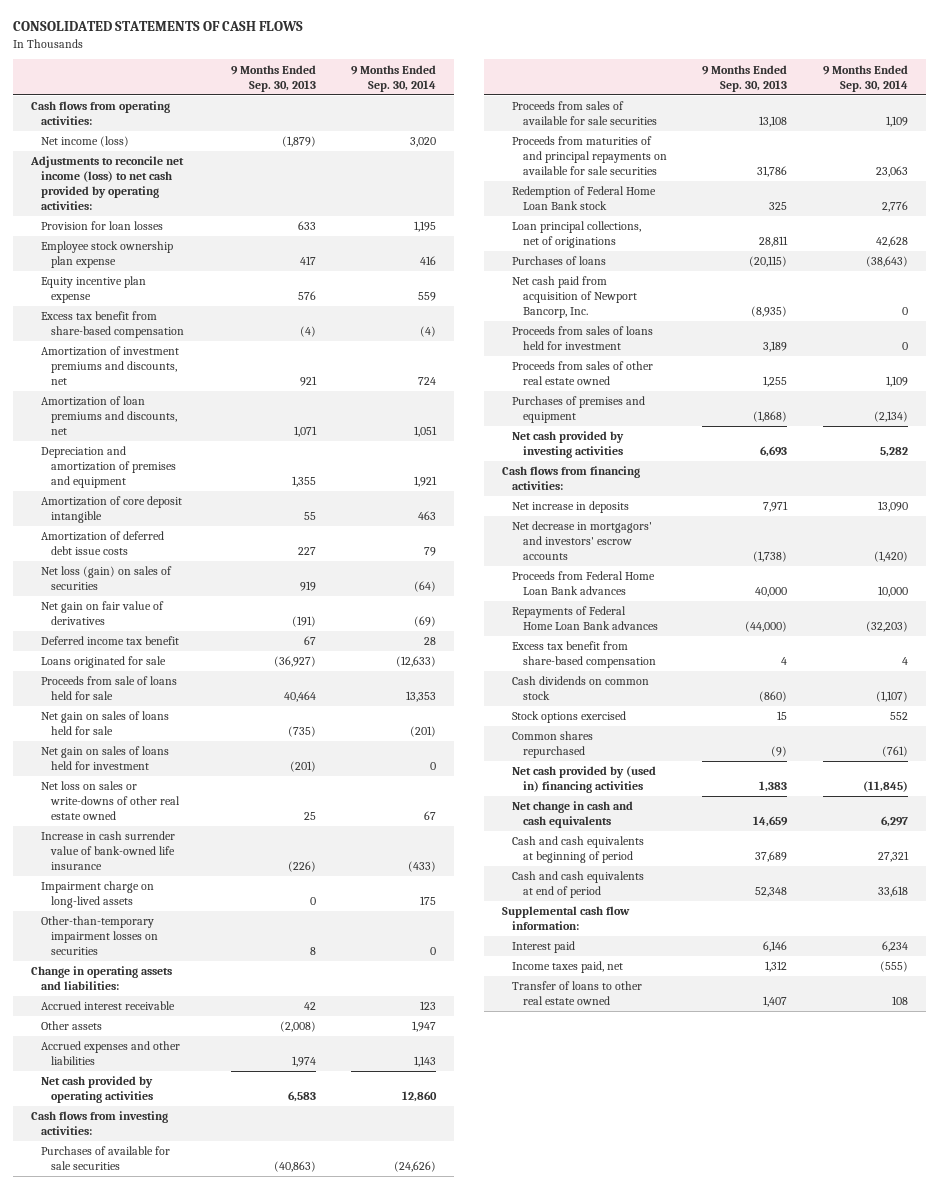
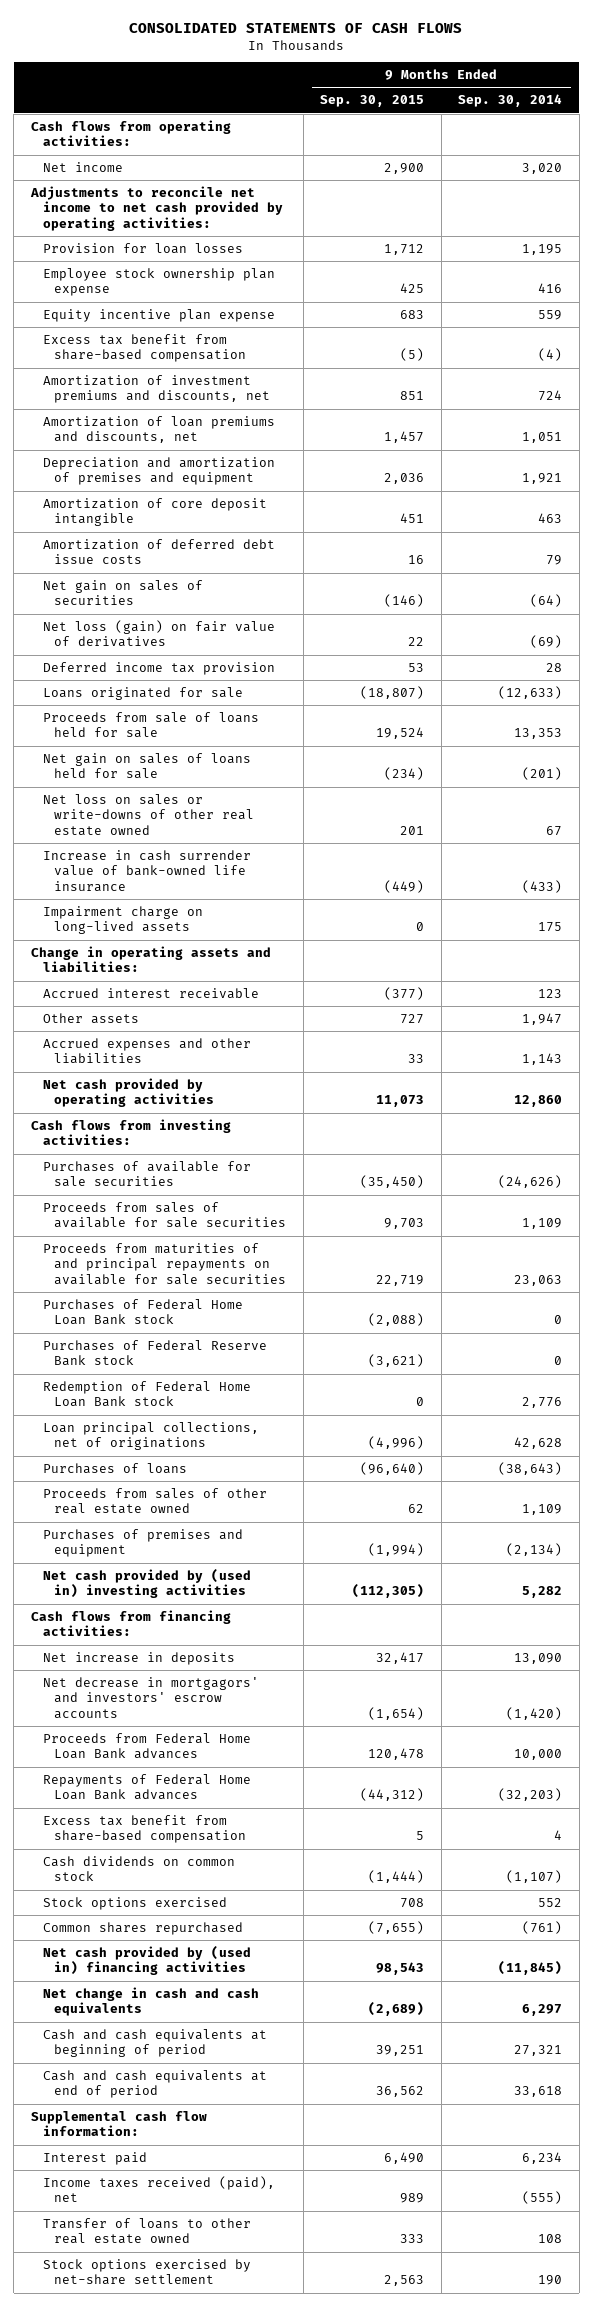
[230,64,316,92] 9 Months Ended Sep. 30, 2013 -> none
none -> [320,95,425,108] Sep. 30, 2015
[40,136,129,148] Net income (loss) -> [42,161,123,172] Net income
[29,156,184,211] Adjustments to reconcile net income (loss) to net cash provided by operating activities: -> [29,185,283,231] Adjustments to reconcile net income to net cash provided by operating activities:
[40,566,172,591] Net loss (gain) on sales of securities -> [42,579,203,606] Net gain on sales of securities
[40,601,164,626] Net gain on fair value of derivatives -> [42,619,275,648] Net loss (gain) on fair value of derivatives
[40,636,179,646] Deferred income tax benefit -> [42,661,275,675] Deferred income tax provision
[40,746,169,771] Net gain on sales of loans held for investment -> none
[40,916,159,956] Other-than-temporary impairment losses on securities -> none
none -> [42,1298,243,1326] Purchases of Federal Home Loan Bank stock
none -> [42,1339,267,1367] Purchases of Federal Reserve Bank stock
[512,276,637,319] Net cash paid from acquisition of Newport Bancorp, Inc. -> none
[512,326,654,351] Proceeds from sales of loans held for investment -> none
[512,431,625,459] Net cash provided by investing activities -> [42,1568,251,1599] Net cash provided by (used in) investing activities
[512,961,624,974] Income taxes paid, net -> [42,2175,275,2203] Income taxes received (paid), net
none -> [42,2258,251,2286] Stock options exercised by net-share settlement

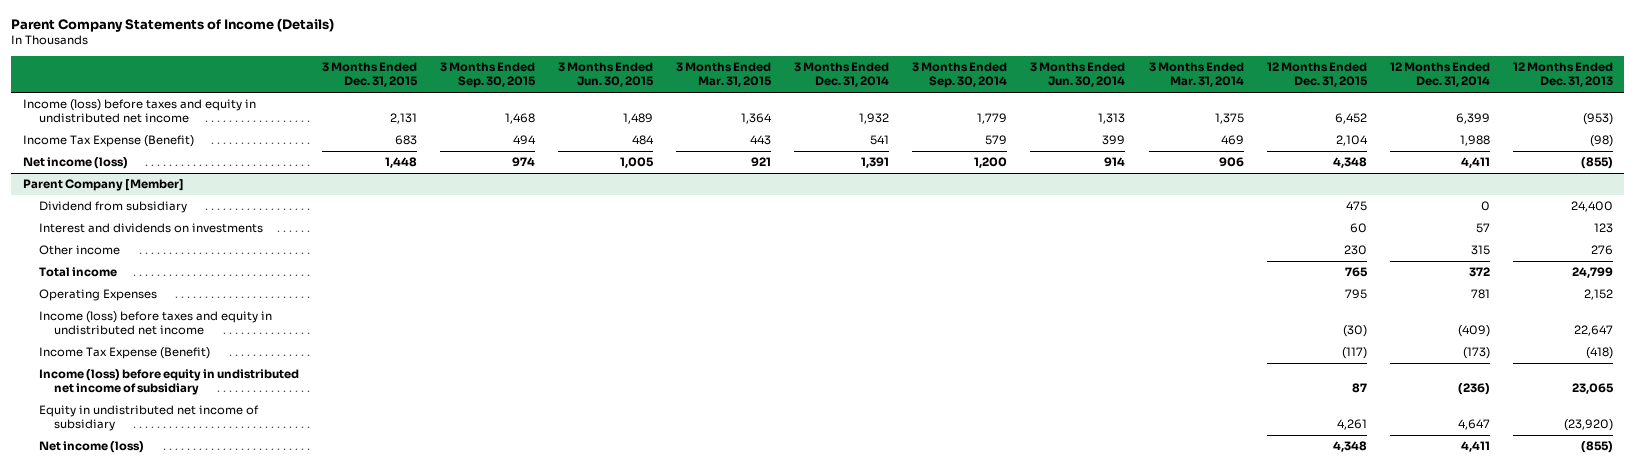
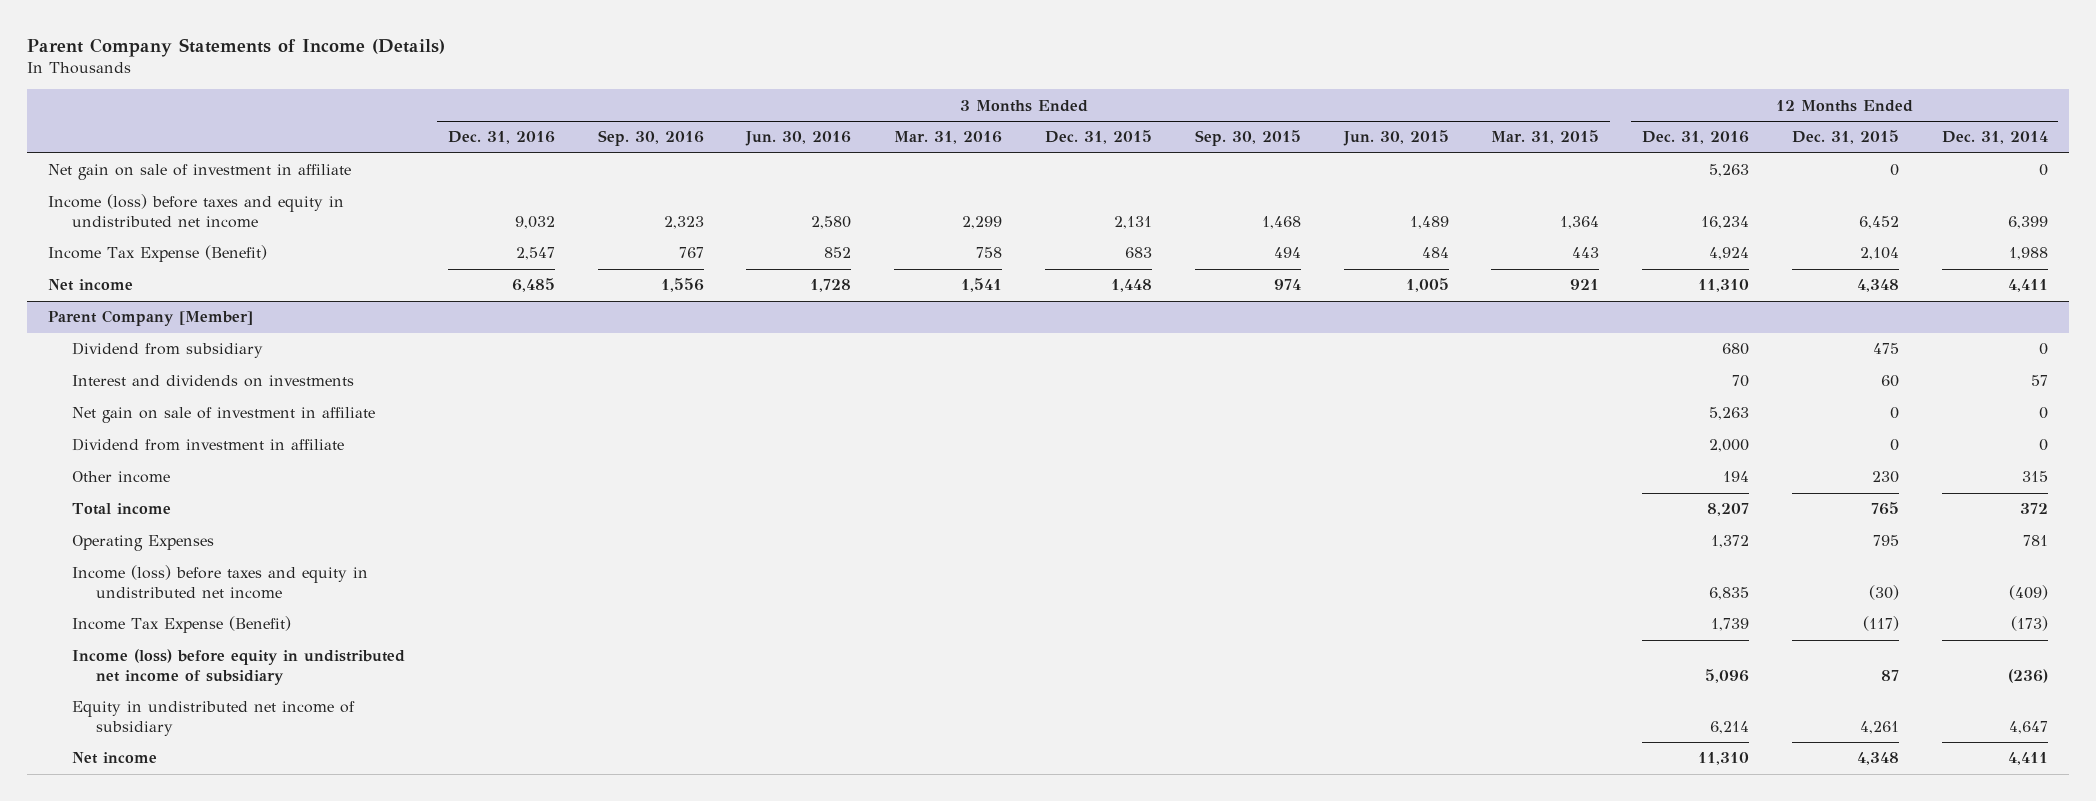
[794,61,890,88] 3 Months Ended Dec. 31, 2014 -> none
[912,61,1008,89] 3 Months Ended Sep. 30, 2014 -> none
[1030,61,1126,88] 3 Months Ended Jun. 30, 2014 -> none
[1148,61,1244,88] 3 Months Ended Mar. 31, 2014 -> none
[1512,61,1613,88] 12 Months Ended Dec. 31, 2013 -> none
none -> [447,131,555,145] Dec. 31, 2016
none -> [597,130,704,147] Sep. 30, 2016
none -> [745,131,852,147] Jun. 30, 2016
none -> [894,131,1003,145] Mar. 31, 2016
none -> [1642,131,1750,145] Dec. 31, 2016
none -> [47,164,351,181] Net gain on sale of investment in affiliate
[22,157,128,170] Net income (loss) -> [47,279,133,292] Net income
none -> [72,407,376,424] Net gain on sale of investment in affiliate
none -> [72,438,345,452] Dividend from investment in affiliate
[38,441,144,454] Net income (loss) -> [72,752,158,765] Net income

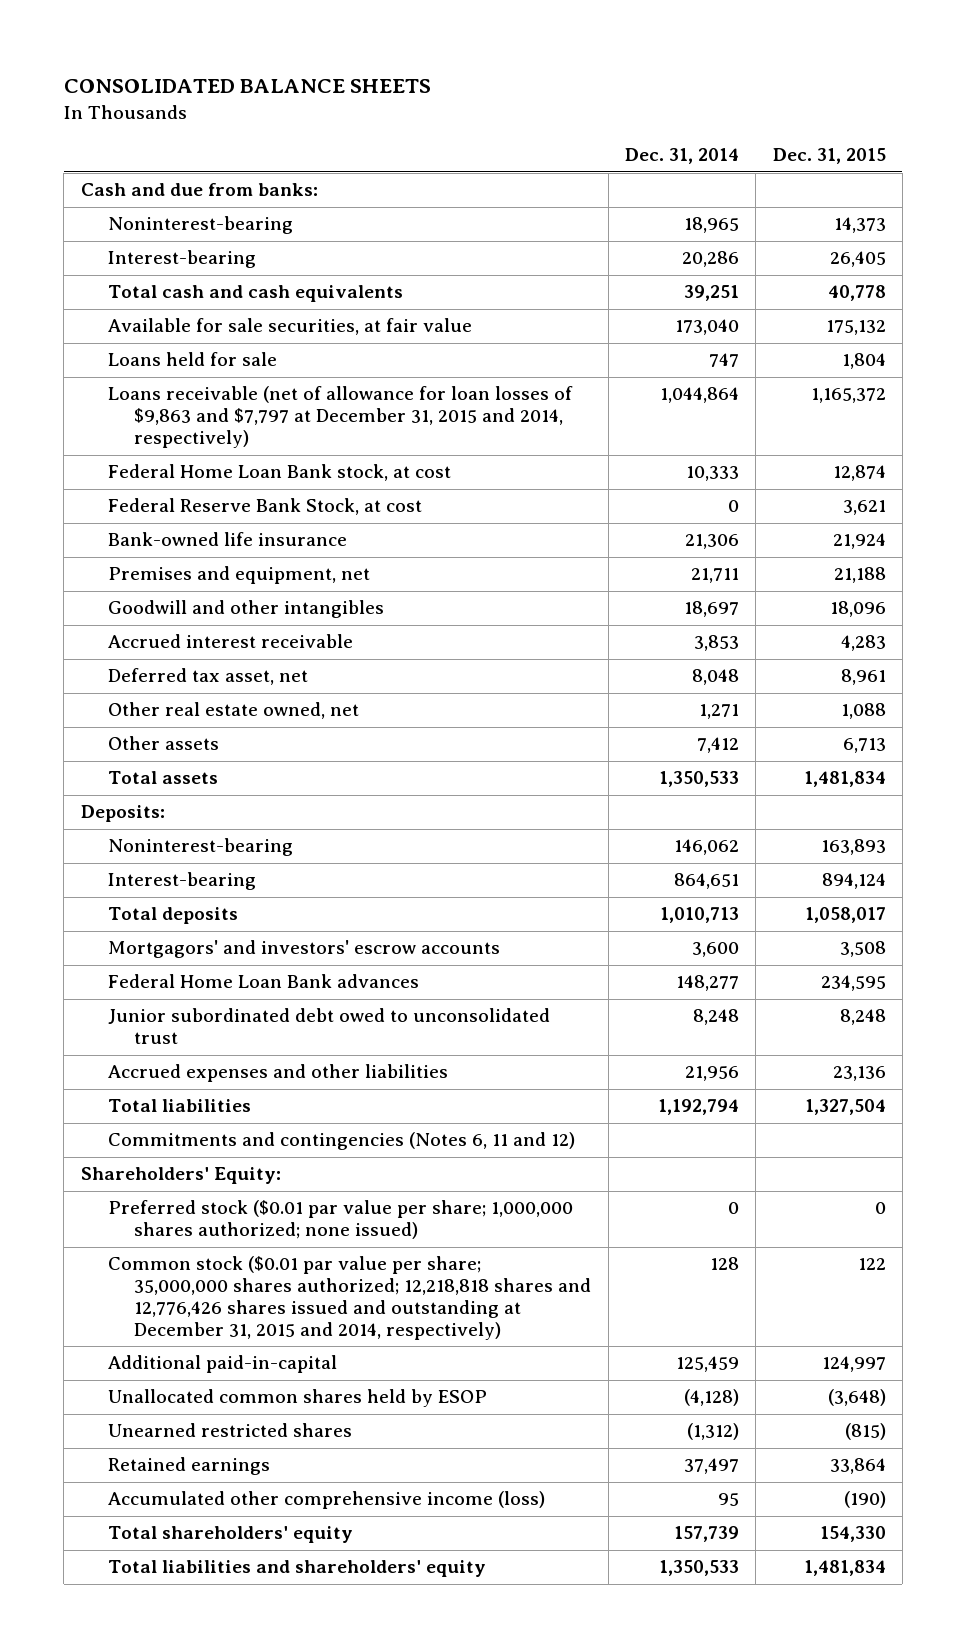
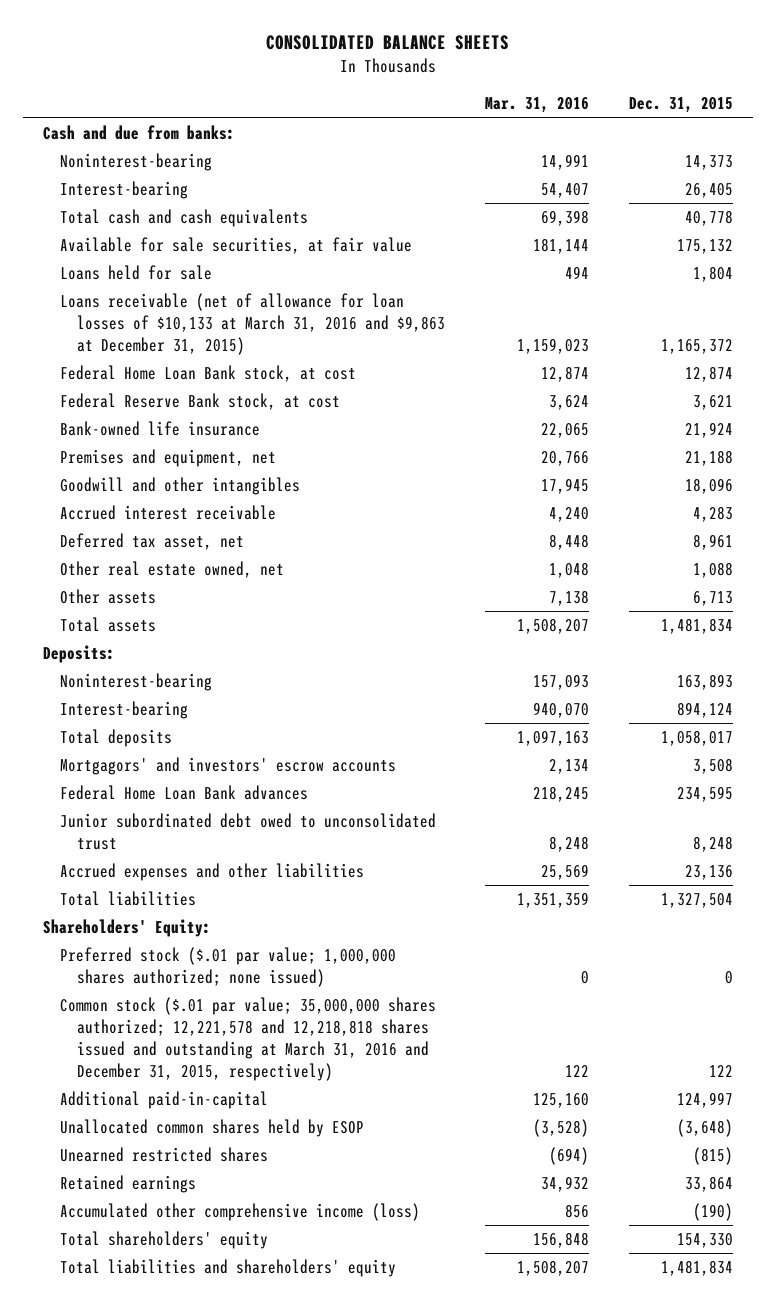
[625,148,740,165] Dec. 31, 2014 -> none
none -> [484,97,589,114] Mar. 31, 2016
[107,386,573,449] Loans receivable (net of allowance for loan losses of $9,863 and $7,797 at December 31, 2015 and 2014, respectively) -> [59,293,446,356] Loans receivable (net of allowance for loan losses of $10,133 at March 31, 2016 and $9,863 at December 31, 2015)
[107,498,422,516] Federal Reserve Bank Stock, at cost -> [59,393,340,411] Federal Reserve Bank stock, at cost
[107,1132,575,1151] Commitments and contingencies (Notes 6, 11 and 12) -> none
[107,1200,573,1240] Preferred stock ($0.01 par value per share; 1,000,000 shares authorized; none issued) -> [59,947,396,988] Preferred stock ($.01 par value; 1,000,000 shares authorized; none issued)
[107,1256,592,1340] Common stock ($0.01 par value per share; 35,000,000 shares authorized; 12,218,818 shares and 12,776,426 shares issued and outstanding at December 31, 2015 and 2014, respectively) -> [59,997,436,1082] Common stock ($.01 par value; 35,000,000 shares authorized; 12,221,578 and 12,218,818 shares issued and outstanding at March 31, 2016 and December 31, 2015, respectively)

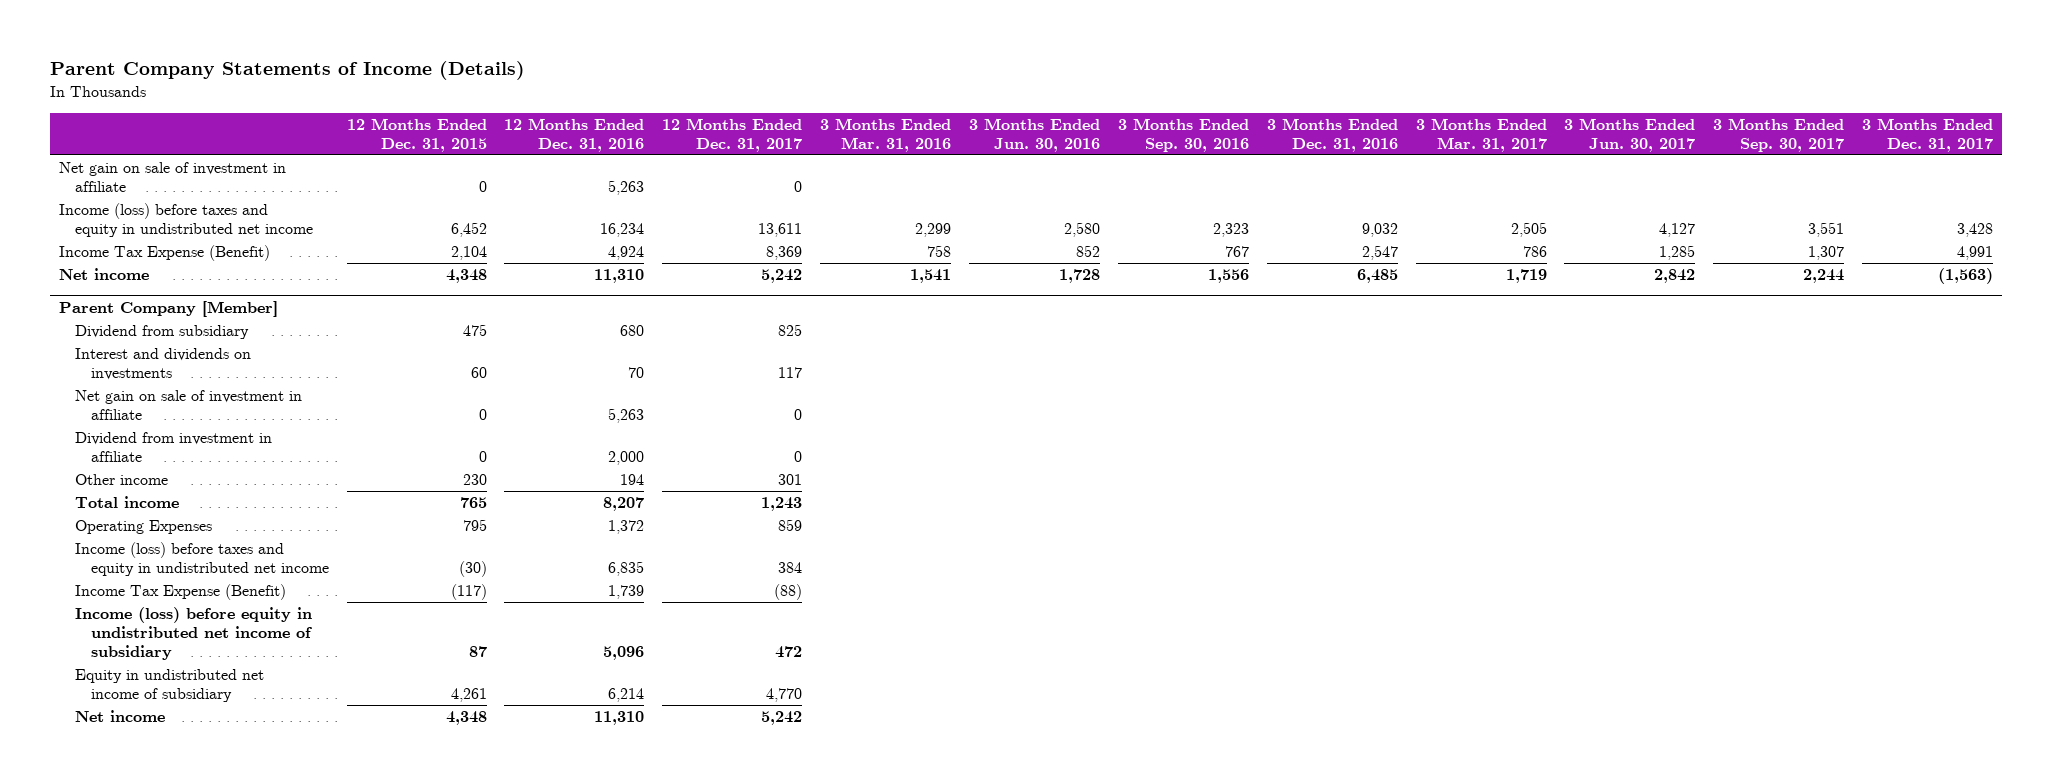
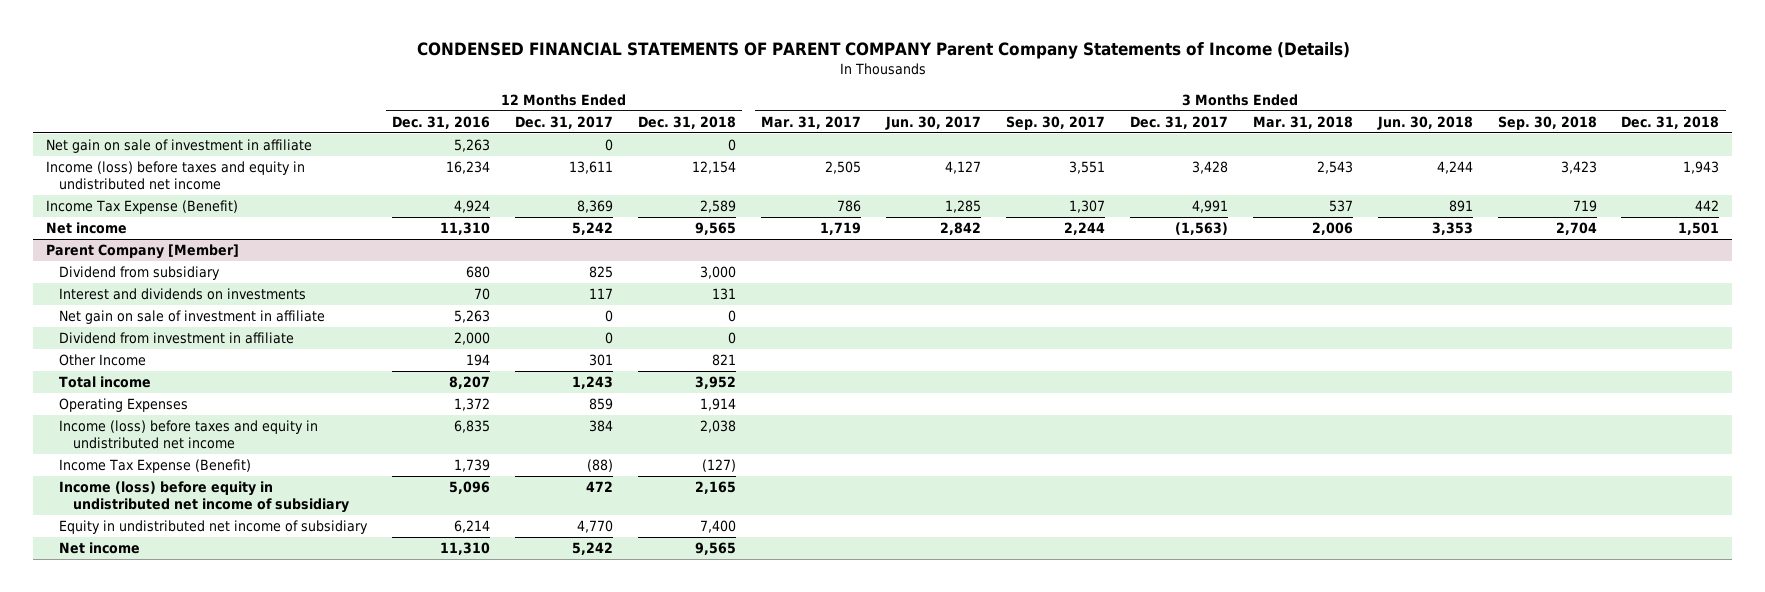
[50,60,526,80] Parent Company Statements of Income (Details) -> [416,42,1350,60] CONDENSED FINANCIAL STATEMENTS OF PARENT COMPANY Parent Company Statements of Income (Details)
[346,117,487,152] 12 Months Ended Dec. 31, 2015 -> none
[820,117,952,152] 3 Months Ended Mar. 31, 2016 -> none
[969,117,1101,152] 3 Months Ended Jun. 30, 2016 -> none
[1117,117,1249,152] 3 Months Ended Sep. 30, 2016 -> none
[1266,117,1398,152] 3 Months Ended Dec. 31, 2016 -> none
none -> [637,115,736,129] Dec. 31, 2018
none -> [1252,115,1353,129] Mar. 31, 2018
none -> [1376,115,1473,130] Jun. 30, 2018
none -> [1497,115,1597,130] Sep. 30, 2018
none -> [1621,115,1720,129] Dec. 31, 2018
[74,474,168,486] Other income -> [59,354,147,367] Other Income

